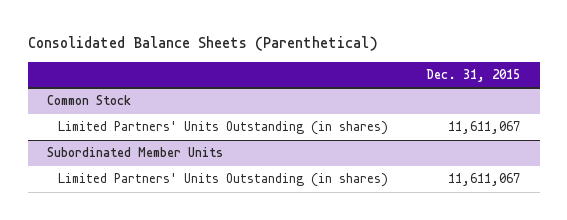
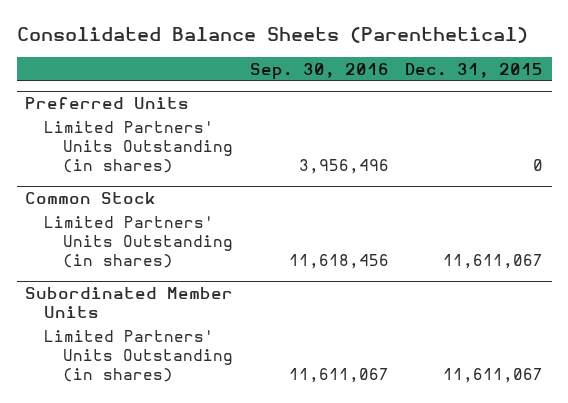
none -> [249,62,389,79] Sep. 30, 2016
none -> [24,97,189,110] Preferred Units
none -> [44,120,234,173] Limited Partners' Units Outstanding (in shares)

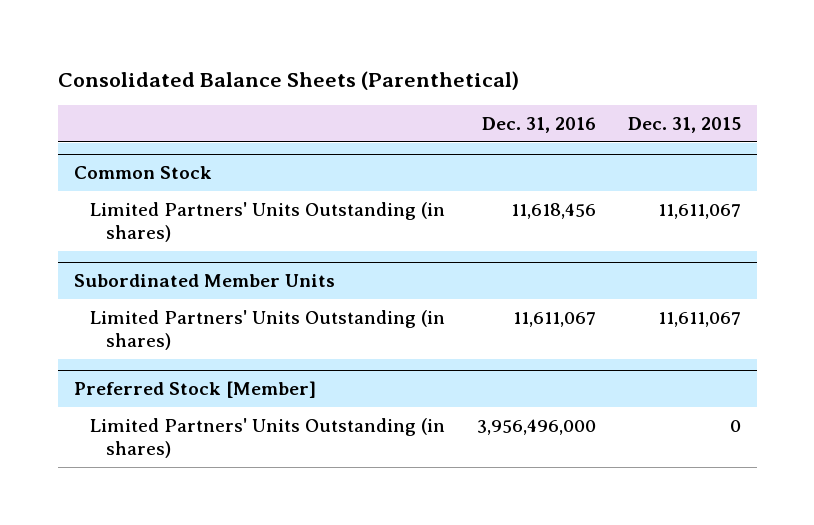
[249,62,389,79] Sep. 30, 2016 -> none
none -> [481,117,596,134] Dec. 31, 2016
[24,97,189,110] Preferred Units -> none
[44,120,234,173] Limited Partners' Units Outstanding (in shares) -> none
none -> [73,381,316,399] Preferred Stock [Member]
none -> [89,417,445,458] Limited Partners' Units Outstanding (in shares)

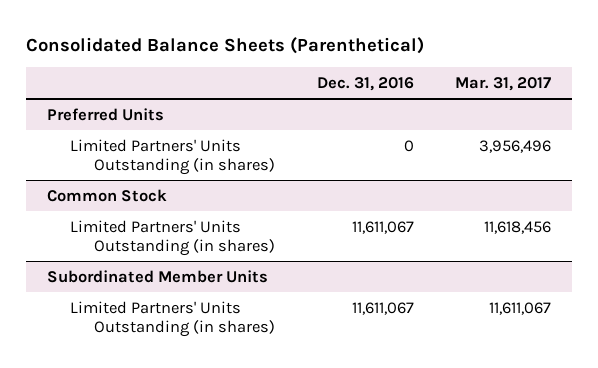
[627,117,741,134] Dec. 31, 2015 -> none
none -> [455,77,552,92] Mar. 31, 2017
none -> [46,107,164,121] Preferred Units
none -> [70,138,276,175] Limited Partners' Units Outstanding (in shares)
[510,202,596,219] 11,618,456 -> [351,220,414,234] 11,611,067
[73,381,316,399] Preferred Stock [Member] -> none
[89,417,445,458] Limited Partners' Units Outstanding (in shares) -> none

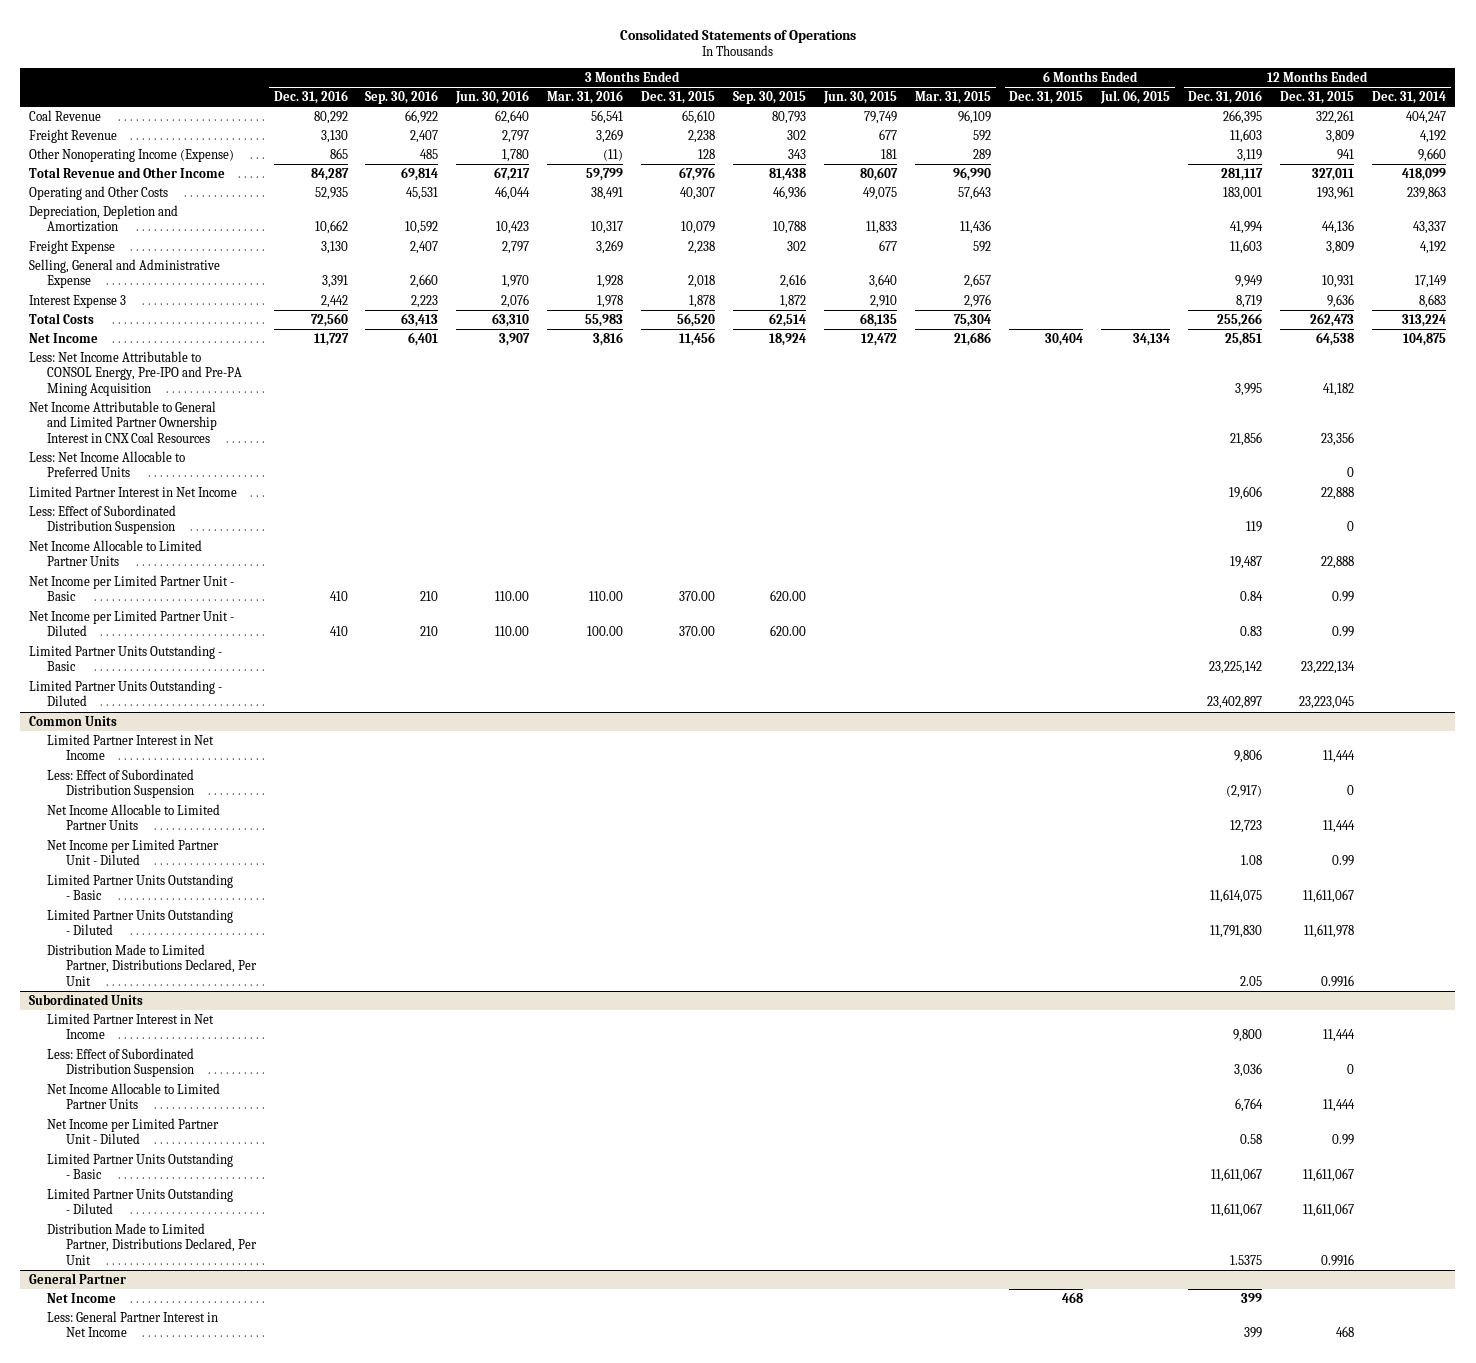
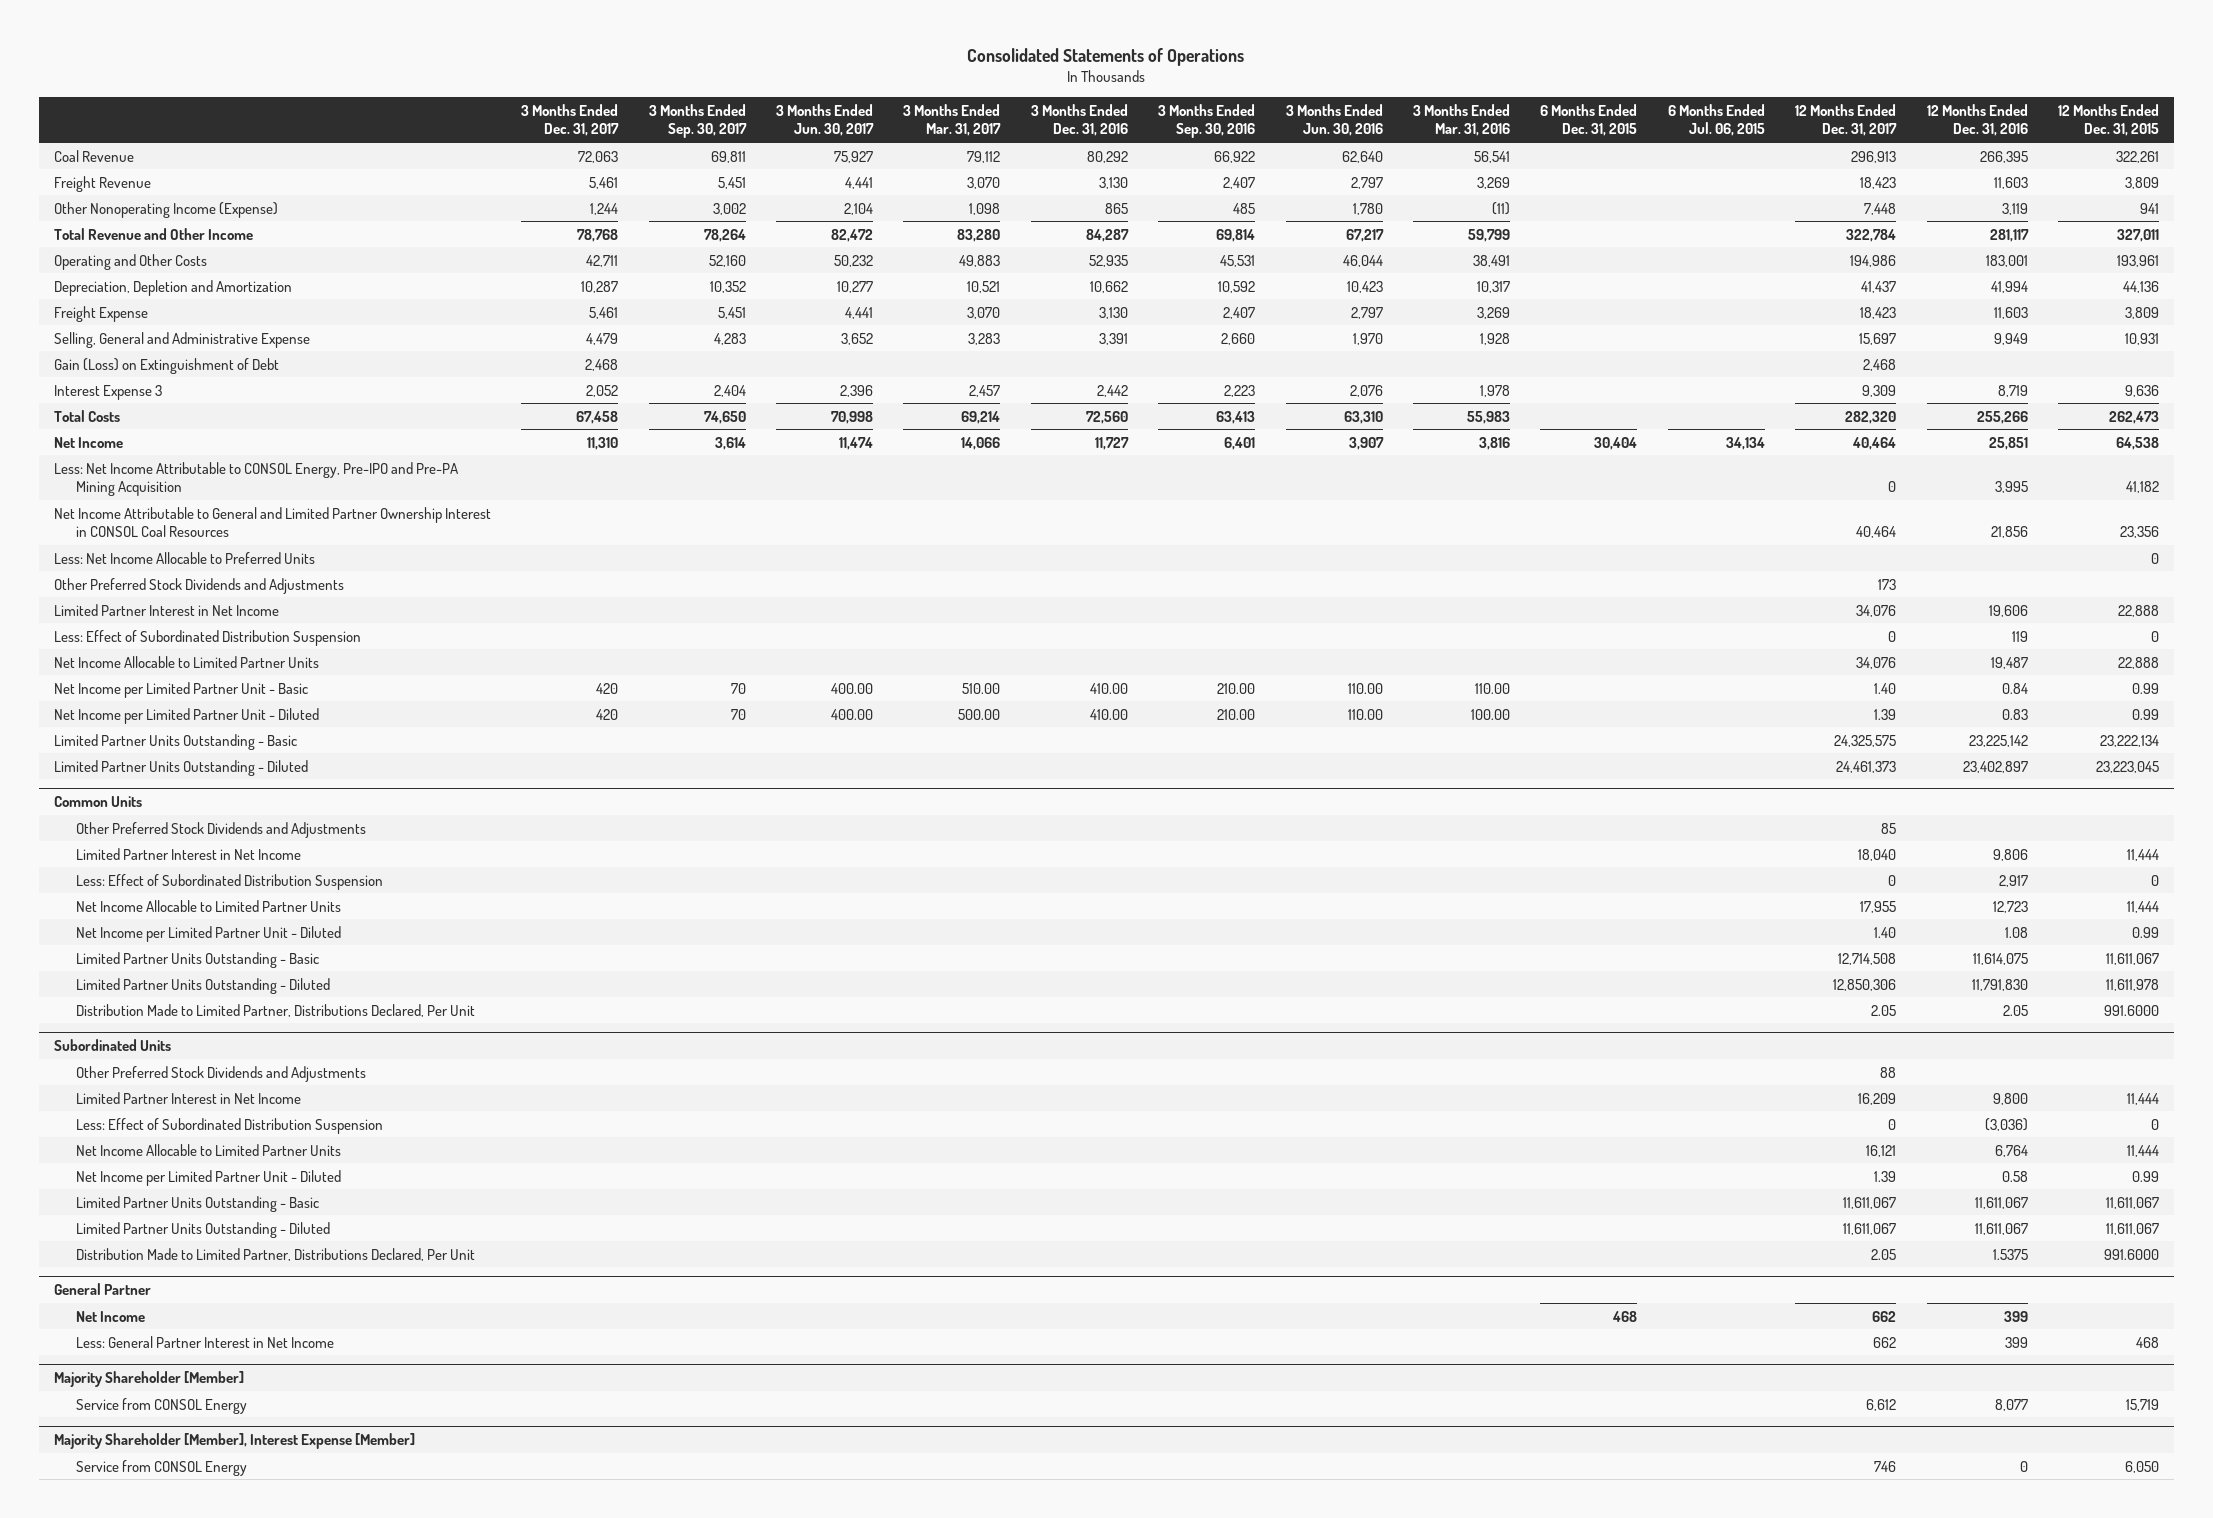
[641,91,716,105] Dec. 31, 2015 -> none
[733,91,807,105] Sep. 30, 2015 -> none
[823,91,898,105] Jun. 30, 2015 -> none
[915,91,992,105] Mar. 31, 2015 -> none
[1372,91,1447,105] Dec. 31, 2014 -> none
none -> [521,104,620,137] 3 Months Ended Dec. 31, 2017
none -> [648,104,747,139] 3 Months Ended Sep. 30, 2017
none -> [776,104,875,137] 3 Months Ended Jun. 30, 2017
none -> [903,104,1002,137] 3 Months Ended Mar. 31, 2017
none -> [1795,104,1898,137] 12 Months Ended Dec. 31, 2017
none -> [53,357,279,374] Gain (Loss) on Extinguishment of Debt
[29,400,218,443] Net Income Attributable to General and Limited Partner Ownership Interest in CNX Coal Resources -> [53,506,491,537] Net Income Attributable to General and Limited Partner Ownership Interest in CONSOL Coal Resources
none -> [53,577,344,594] Other Preferred Stock Dividends and Adjustments
[329,591,348,602] 410 -> [1089,682,1128,694] 410.00
[420,591,439,602] 210 -> [1217,682,1256,694] 210.00
[329,626,348,637] 410 -> [1089,708,1128,720] 410.00
[420,626,439,637] 210 -> [1217,708,1256,720] 210.00
none -> [76,821,367,838] Other Preferred Stock Dividends and Adjustments
[1226,785,1263,799] (2,917) -> [1998,874,2028,887] 2,917
[1321,974,1355,987] 0.9916 -> [2104,1004,2160,1016] 991.6000
none -> [76,1065,367,1082] Other Preferred Stock Dividends and Adjustments
[1234,1063,1263,1078] 3,036 -> [1984,1117,2028,1131] (3,036)
[1321,1253,1355,1266] 0.9916 -> [2104,1248,2160,1260] 991.6000
none -> [53,1370,244,1387] Majority Shareholder [Member]
none -> [76,1397,248,1414] Service from CONSOL Energy
none -> [53,1432,415,1449] Majority Shareholder [Member], Interest Expense [Member]
none -> [76,1459,248,1476] Service from CONSOL Energy

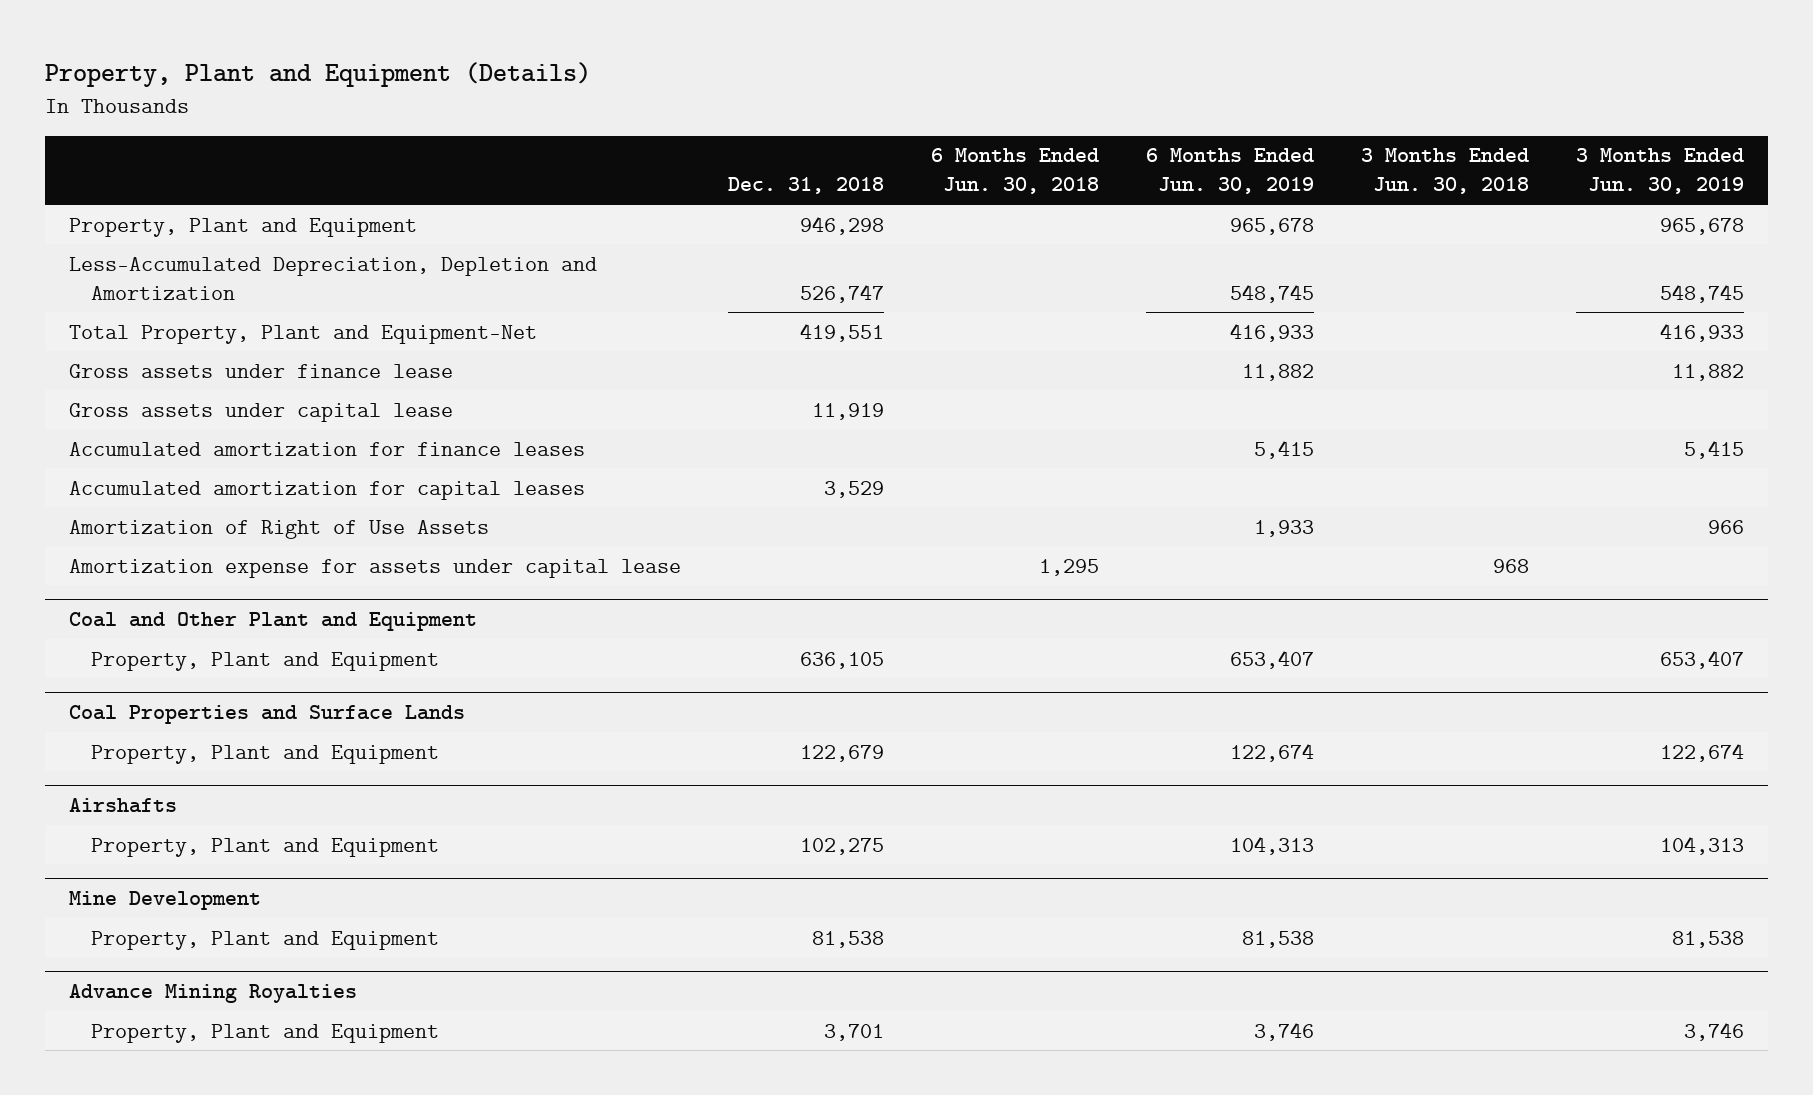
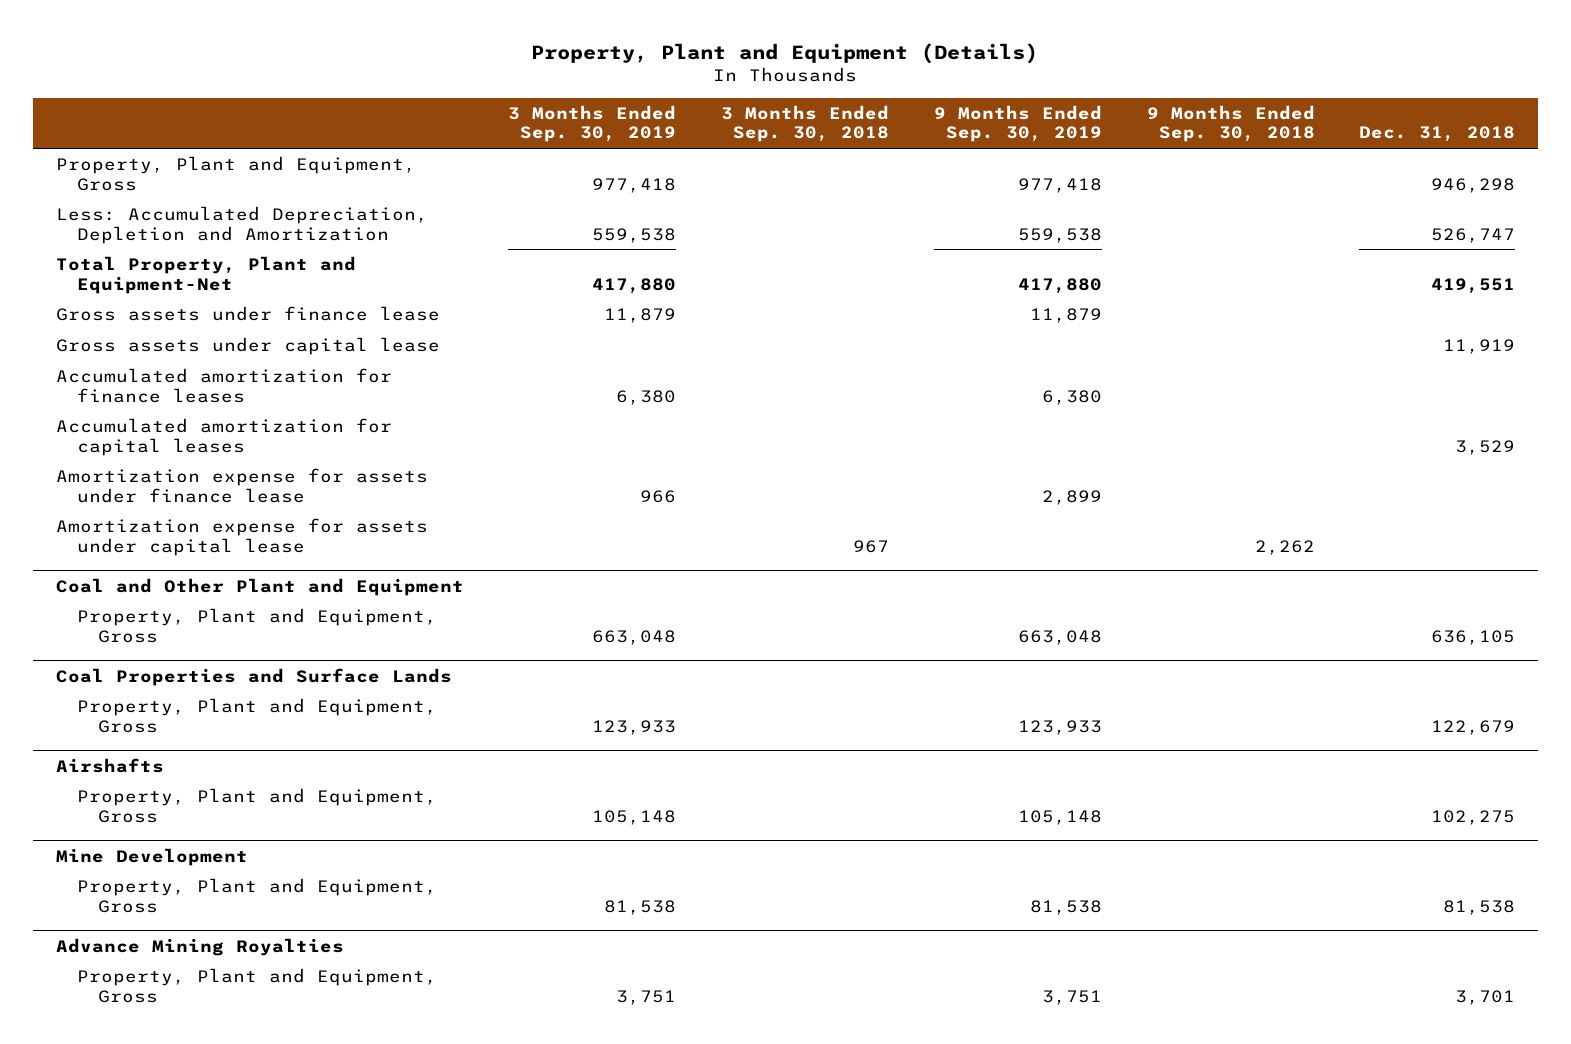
[930,148,1099,195] 6 Months Ended Jun. 30, 2018 -> none
[1146,148,1315,195] 6 Months Ended Jun. 30, 2019 -> none
[1361,148,1530,195] 3 Months Ended Jun. 30, 2018 -> none
[1576,148,1745,195] 3 Months Ended Jun. 30, 2019 -> none
none -> [508,105,677,143] 3 Months Ended Sep. 30, 2019
none -> [721,105,890,143] 3 Months Ended Sep. 30, 2018
none -> [933,105,1102,143] 9 Months Ended Sep. 30, 2019
none -> [1146,105,1315,143] 9 Months Ended Sep. 30, 2018
[68,217,417,237] Property, Plant and Equipment -> [55,156,416,191] Property, Plant and Equipment, Gross
[68,256,597,300] Less-Accumulated Depreciation, Depletion and Amortization -> [55,206,428,244] Less: Accumulated Depreciation, Depletion and Amortization
[68,519,489,539] Amortization of Right of Use Assets -> [55,468,428,503] Amortization expense for assets under finance lease
[90,651,439,671] Property, Plant and Equipment -> [76,608,437,643] Property, Plant and Equipment, Gross
[90,744,439,764] Property, Plant and Equipment -> [76,698,437,733] Property, Plant and Equipment, Gross
[90,837,439,857] Property, Plant and Equipment -> [76,788,437,823] Property, Plant and Equipment, Gross
[90,930,439,950] Property, Plant and Equipment -> [76,878,437,913] Property, Plant and Equipment, Gross
[90,1023,439,1043] Property, Plant and Equipment -> [76,968,437,1003] Property, Plant and Equipment, Gross

